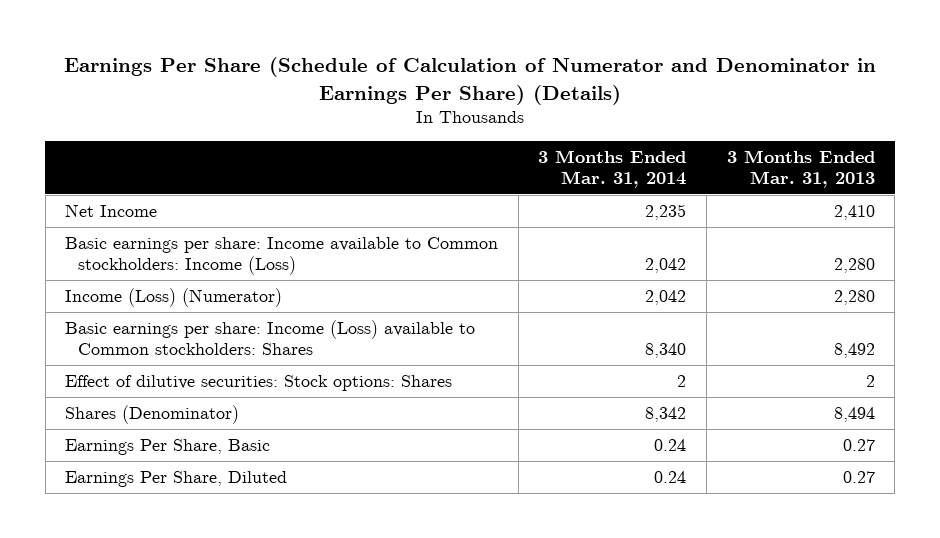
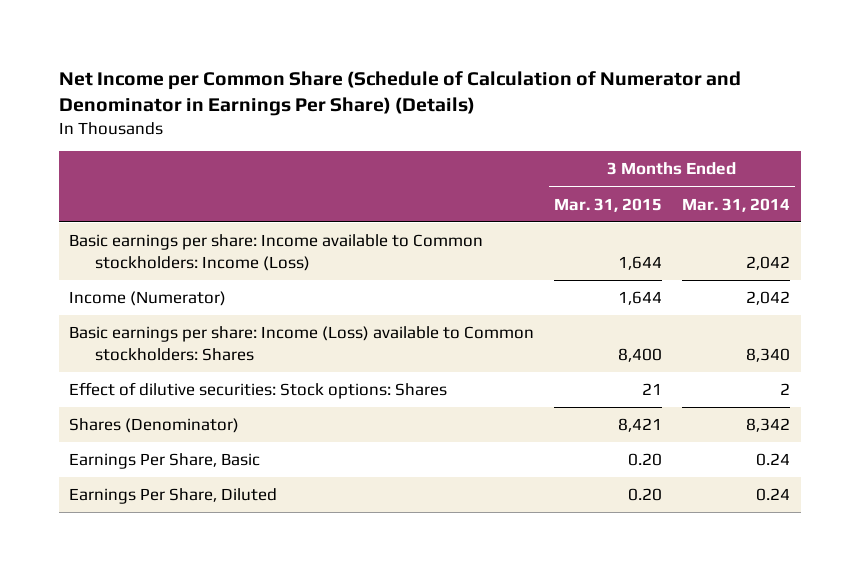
[63,57,876,105] Earnings Per Share (Schedule of Calculation of Numerator and Denominator in Earnings Per Share) (Details) -> [58,70,741,117] Net Income per Common Share (Schedule of Calculation of Numerator and Denominator in Earnings Per Share) (Details)
[726,149,875,188] 3 Months Ended Mar. 31, 2013 -> none
none -> [554,197,663,212] Mar. 31, 2015
[65,204,158,218] Net Income -> none
[65,288,283,308] Income (Loss) (Numerator) -> [68,291,226,307] Income (Numerator)

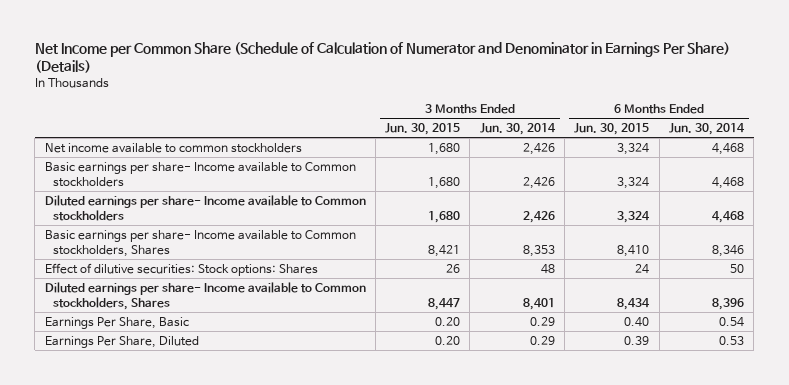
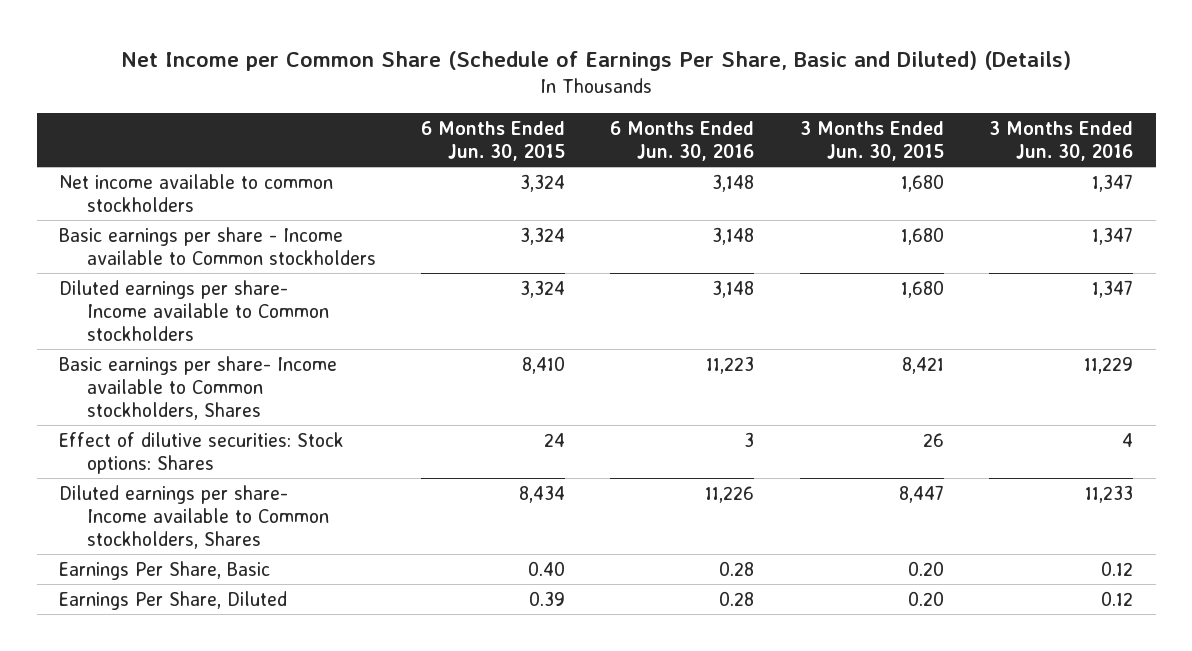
[34,42,730,74] Net Income per Common Share (Schedule of Calculation of Numerator and Denominator in Earnings Per Share) (Details) -> [121,51,1072,72] Net Income per Common Share (Schedule of Earnings Per Share, Basic and Diluted) (Details)
[479,122,556,135] Jun. 30, 2014 -> none
[668,122,745,135] Jun. 30, 2014 -> none
none -> [610,120,755,161] 6 Months Ended Jun. 30, 2016
none -> [989,120,1134,161] 3 Months Ended Jun. 30, 2016
[44,161,356,187] Basic earnings per share- Income available to Common stockholders -> [59,226,376,265] Basic earnings per share - Income available to Common stockholders

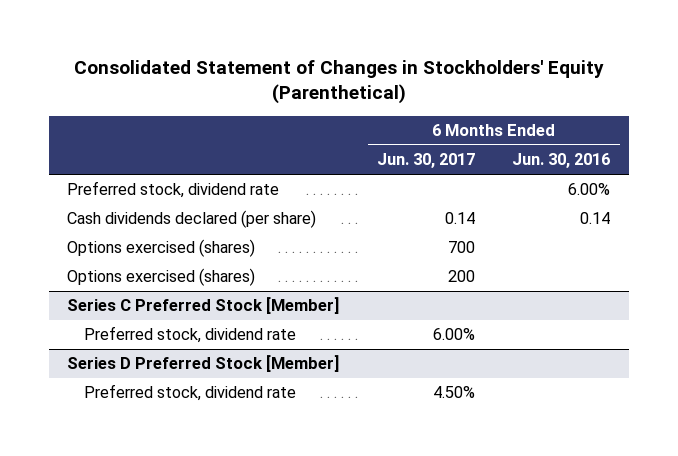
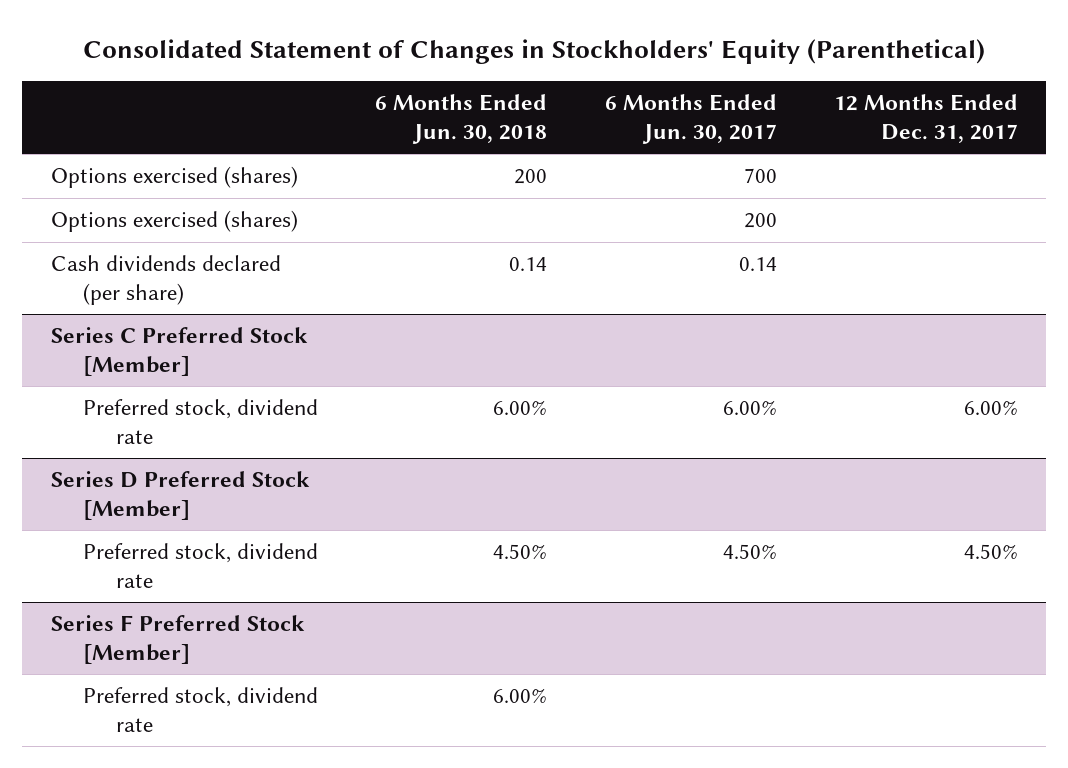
[512,153,611,169] Jun. 30, 2016 -> none
none -> [375,94,548,144] 6 Months Ended Jun. 30, 2018
none -> [833,94,1018,143] 12 Months Ended Dec. 31, 2017
[67,181,280,199] Preferred stock, dividend rate -> none
[67,210,317,229] Cash dividends declared (per share) -> [50,255,281,306] Cash dividends declared (per share)
none -> [50,615,305,665] Series F Preferred Stock [Member]
none -> [83,687,319,733] Preferred stock, dividend rate

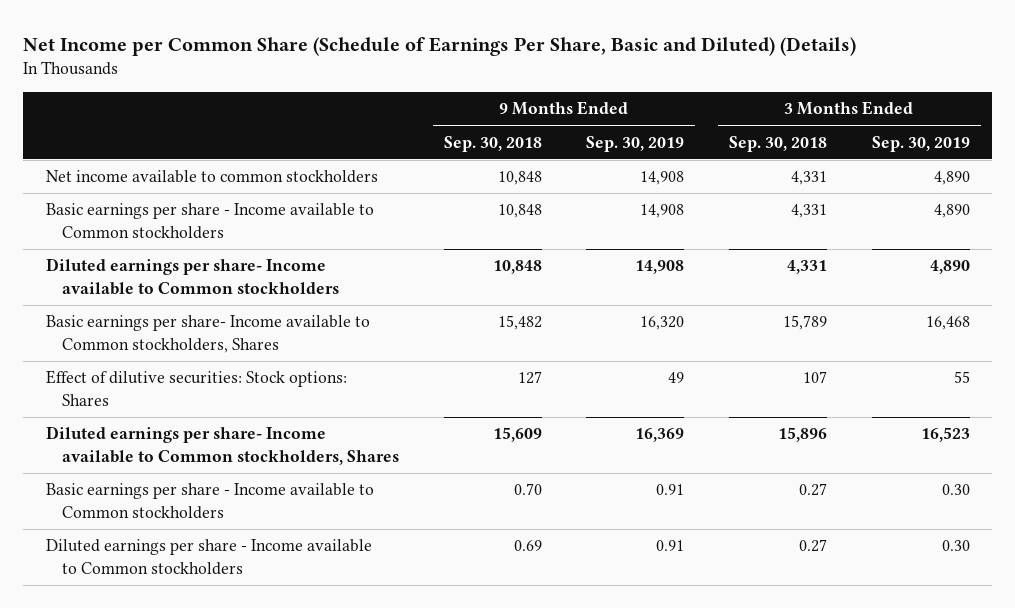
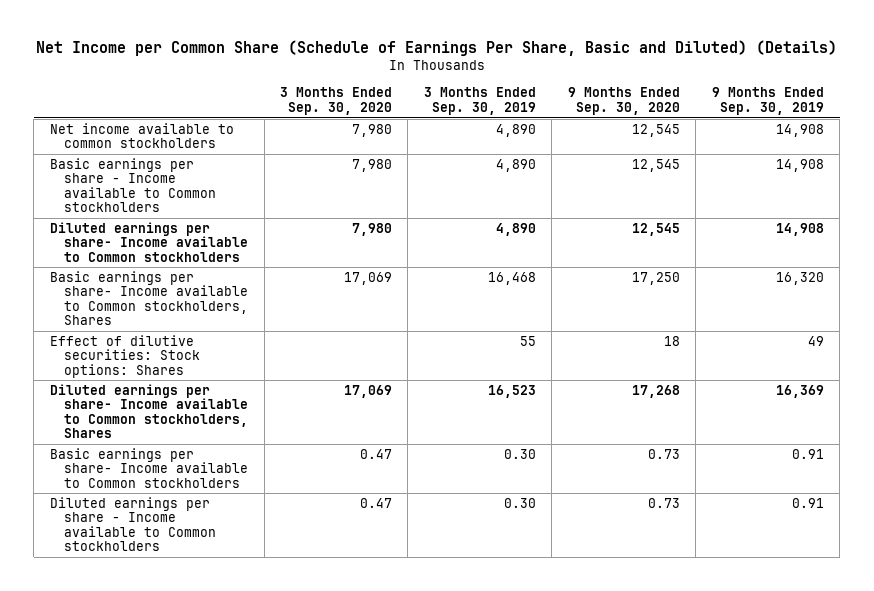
[443,135,542,152] Sep. 30, 2018 -> none
[728,135,827,152] Sep. 30, 2018 -> none
none -> [279,87,392,116] 3 Months Ended Sep. 30, 2020
none -> [567,87,680,116] 9 Months Ended Sep. 30, 2020
[45,483,374,519] Basic earnings per share - Income available to Common stockholders -> [49,447,249,488] Basic earnings per share- Income available to Common stockholders

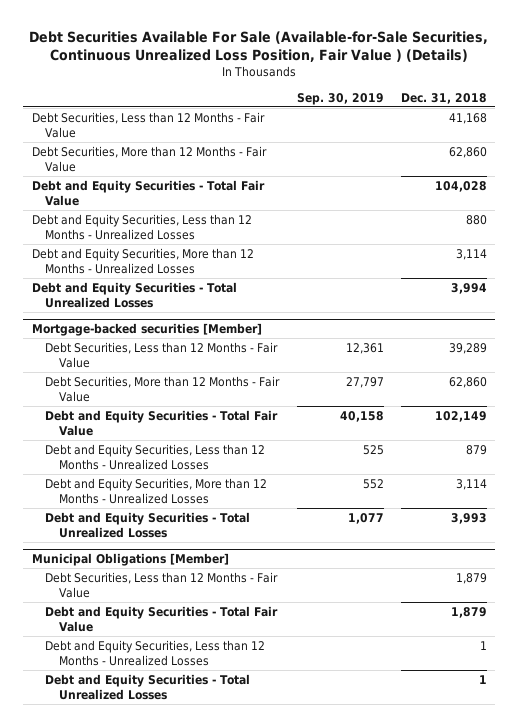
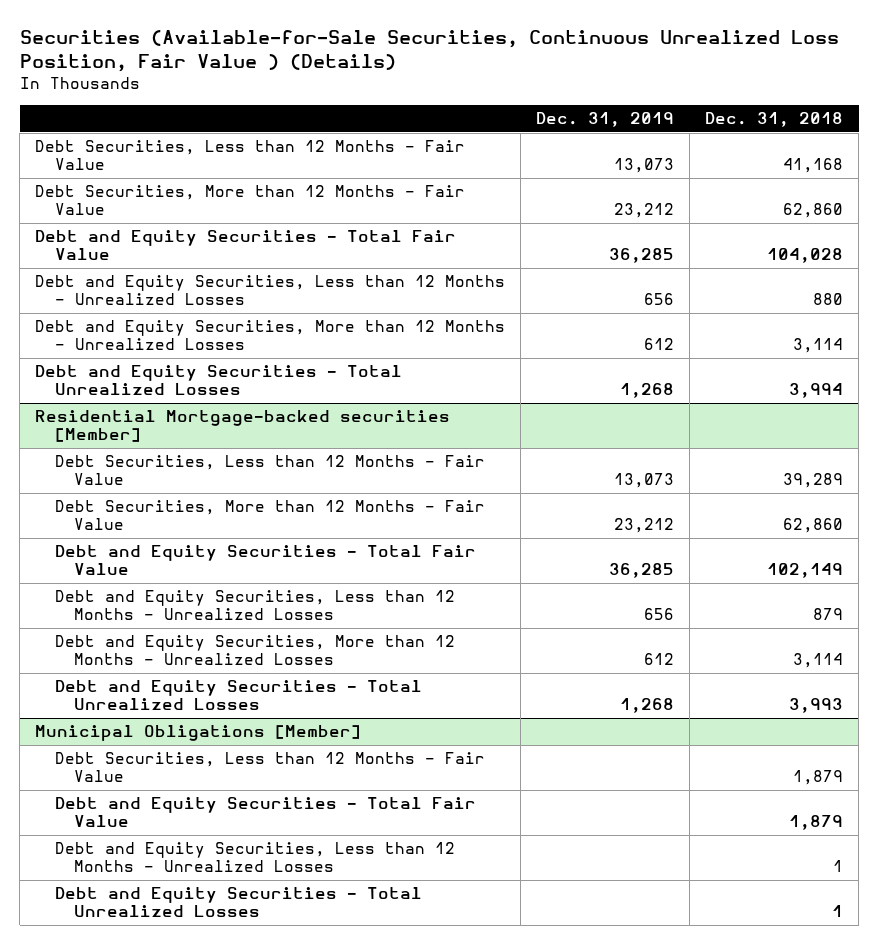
[29,30,489,63] Debt Securities Available For Sale (Available-for-Sale Securities, Continuous Unrealized Loss Position, Fair Value ) (Details) -> [19,30,839,73] Securities (Available-for-Sale Securities, Continuous Unrealized Loss Position, Fair Value ) (Details)
[296,92,384,105] Sep. 30, 2019 -> none
none -> [536,111,675,127] Dec. 31, 2019
[32,323,263,337] Mortgage-backed securities [Member] -> [35,410,451,443] Residential Mortgage-backed securities [Member]

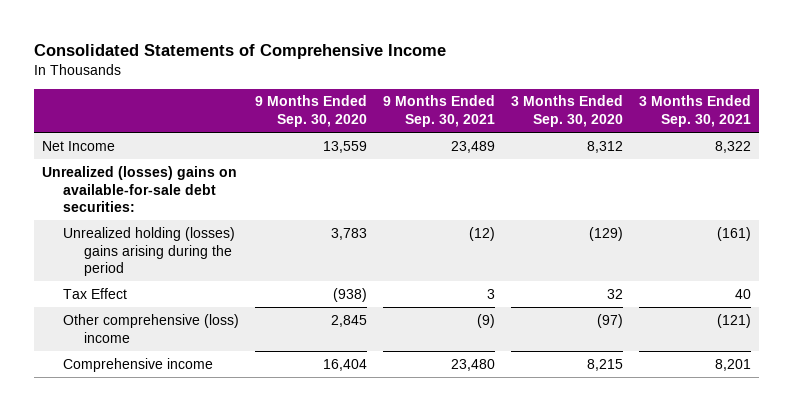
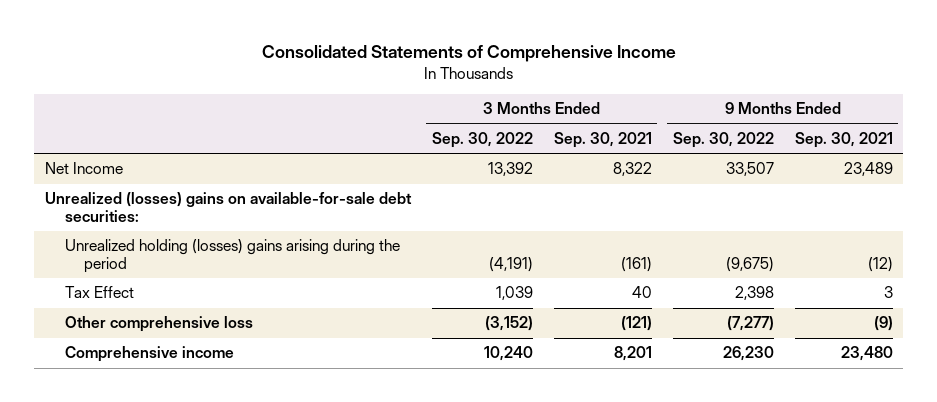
[254,95,367,128] 9 Months Ended Sep. 30, 2020 -> none
[510,95,623,128] 3 Months Ended Sep. 30, 2020 -> none
none -> [431,131,533,148] Sep. 30, 2022
none -> [672,131,774,148] Sep. 30, 2022
[62,313,239,343] Other comprehensive (loss) income -> [64,316,253,333] Other comprehensive loss

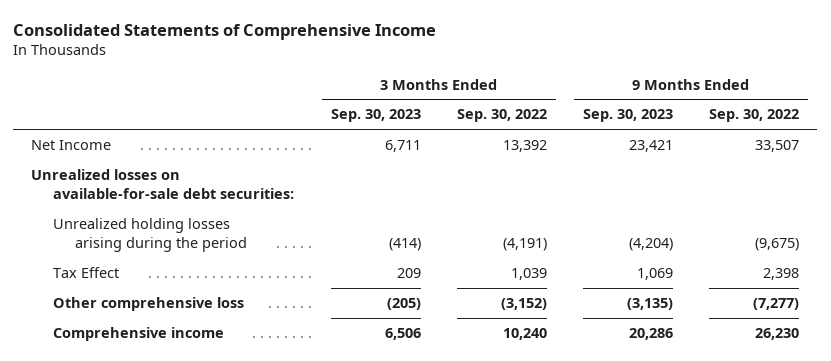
[553,131,652,148] Sep. 30, 2021 -> none
[794,131,893,148] Sep. 30, 2021 -> none
none -> [330,109,421,123] Sep. 30, 2023
none -> [583,109,674,123] Sep. 30, 2023
[44,192,412,223] Unrealized (losses) gains on available-for-sale debt securities: -> [31,169,295,199] Unrealized losses on available-for-sale debt securities:
[64,239,400,274] Unrealized holding (losses) gains arising during the period -> [53,218,248,252] Unrealized holding losses arising during the period

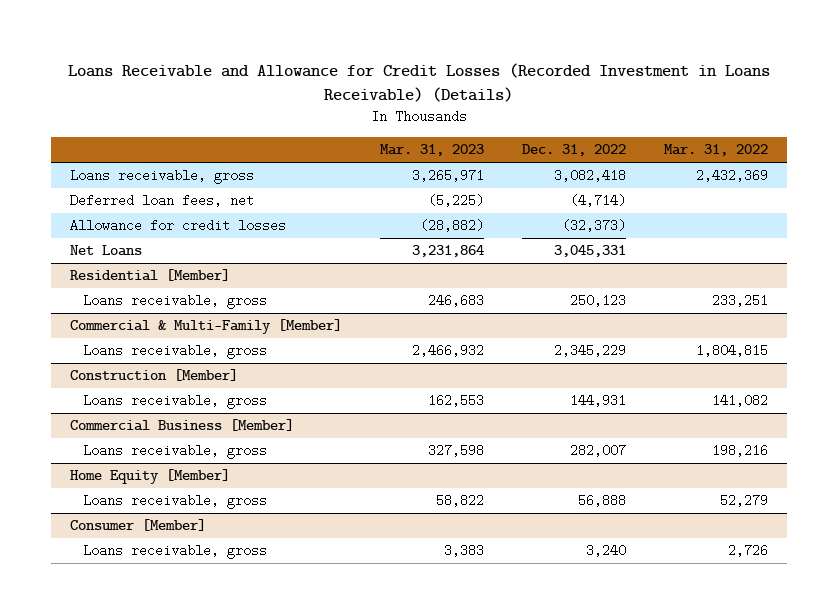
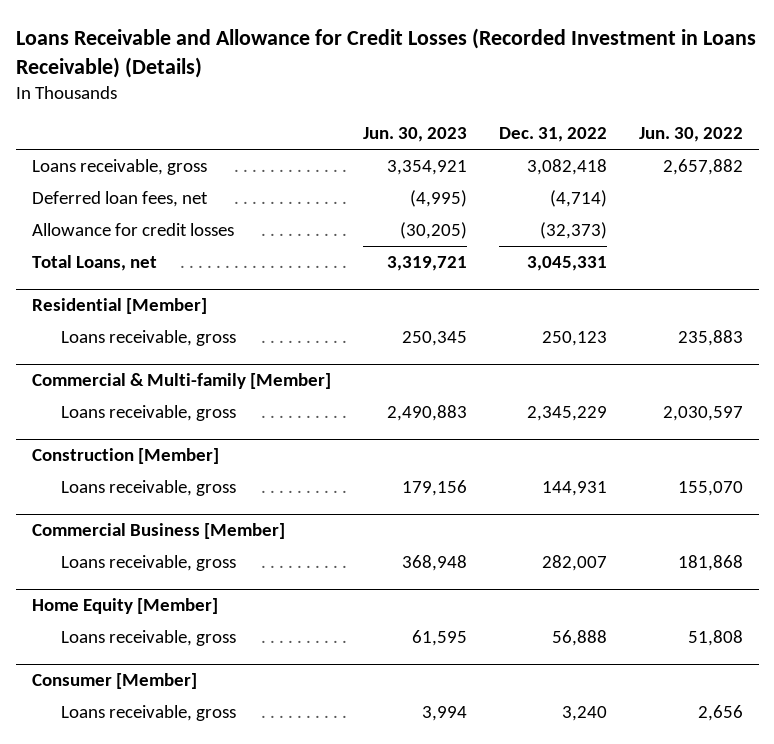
[380,144,485,157] Mar. 31, 2023 -> none
[663,144,768,157] Mar. 31, 2022 -> none
none -> [362,127,467,143] Jun. 30, 2023
none -> [638,127,743,143] Jun. 30, 2022
[70,245,143,257] Net Loans -> [31,254,157,271] Total Loans, net
[70,319,343,335] Commercial & Multi-Family [Member] -> [31,372,331,389] Commercial & Multi-family [Member]

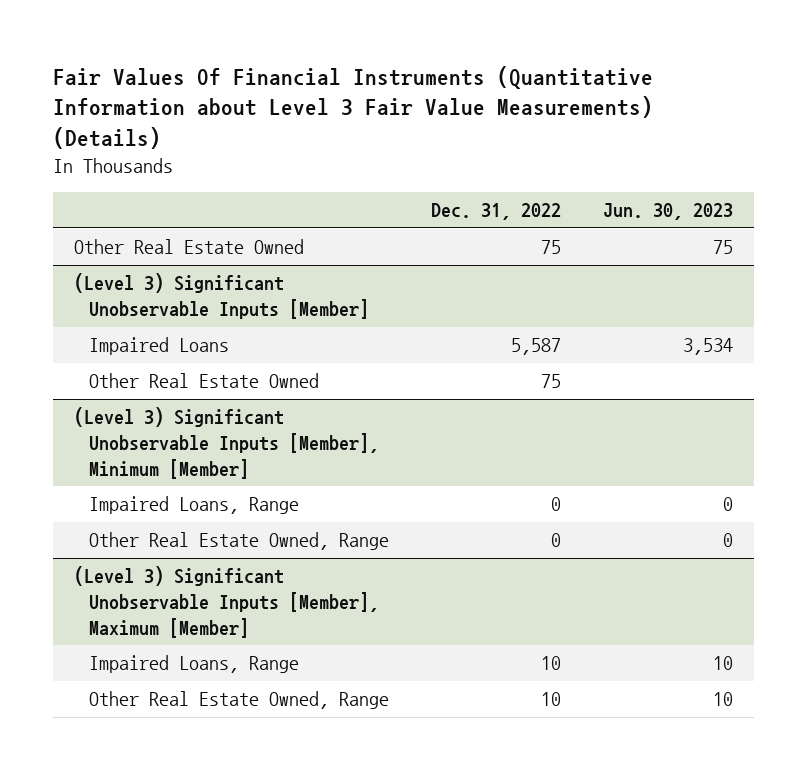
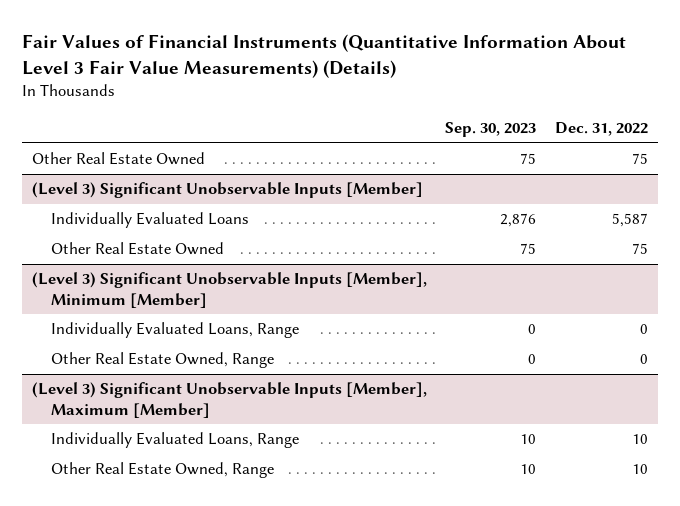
[52,65,653,150] Fair Values Of Financial Instruments (Quantitative Information about Level 3 Fair Value Measurements) (Details) -> [22,34,627,78] Fair Values of Financial Instruments (Quantitative Information About Level 3 Fair Value Measurements) (Details)
[603,203,734,221] Jun. 30, 2023 -> none
none -> [445,122,537,138] Sep. 30, 2023
[88,337,229,356] Impaired Loans -> [51,212,250,229] Individually Evaluated Loans
[88,496,299,515] Impaired Loans, Range -> [51,322,300,339] Individually Evaluated Loans, Range
[88,655,299,674] Impaired Loans, Range -> [51,432,300,449] Individually Evaluated Loans, Range

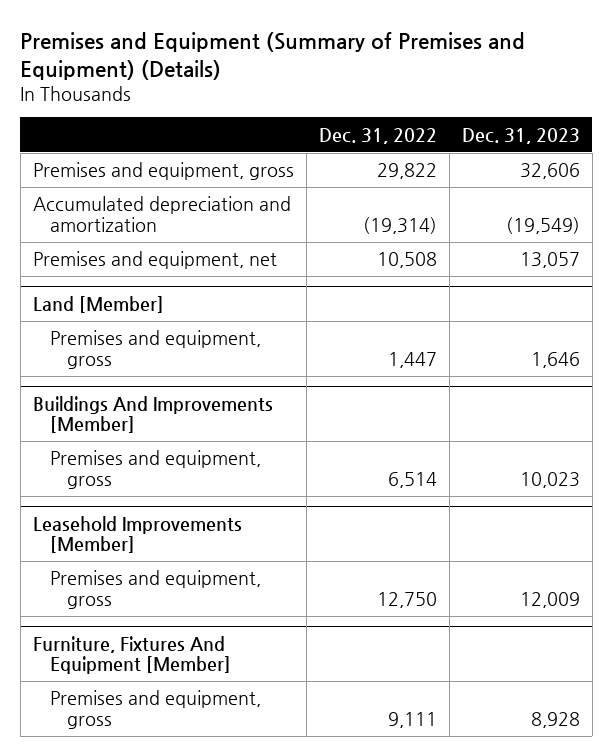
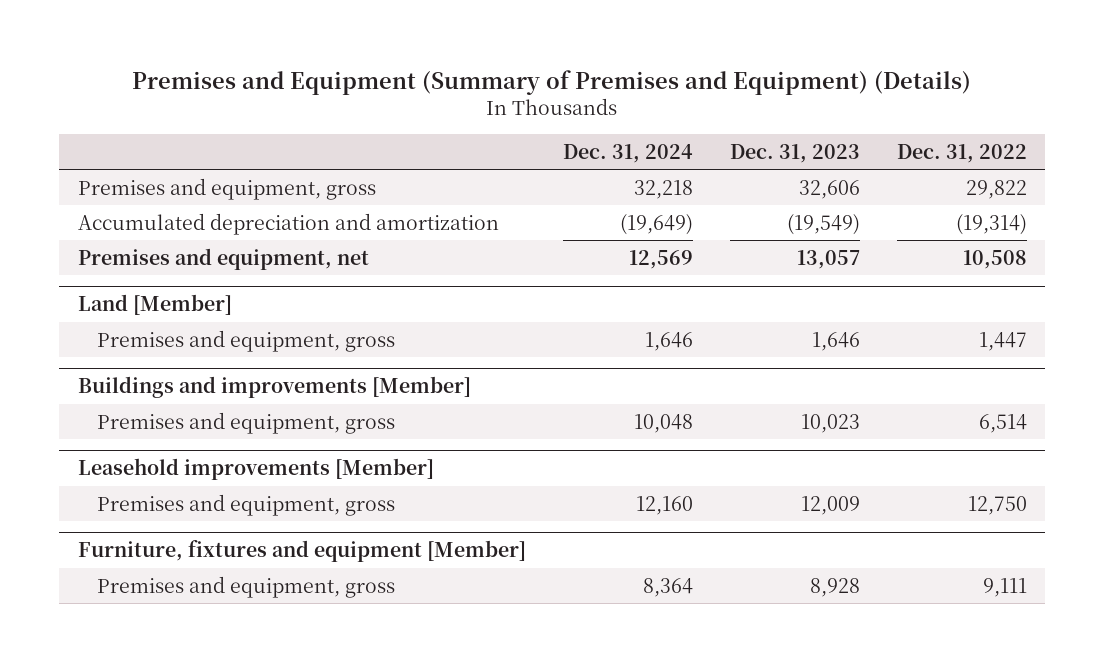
none -> [562,143,693,163] Dec. 31, 2024
[32,395,273,434] Buildings And Improvements [Member] -> [77,376,471,399] Buildings and improvements [Member]
[32,515,242,554] Leasehold Improvements [Member] -> [77,458,434,481] Leasehold improvements [Member]
[32,635,231,675] Furniture, Fixtures And Equipment [Member] -> [77,540,526,563] Furniture, fixtures and equipment [Member]

